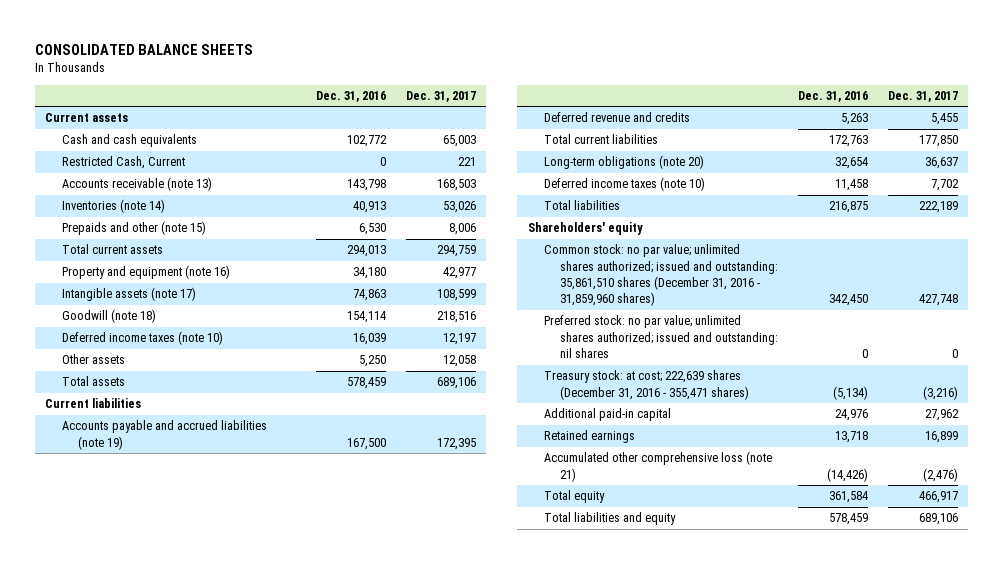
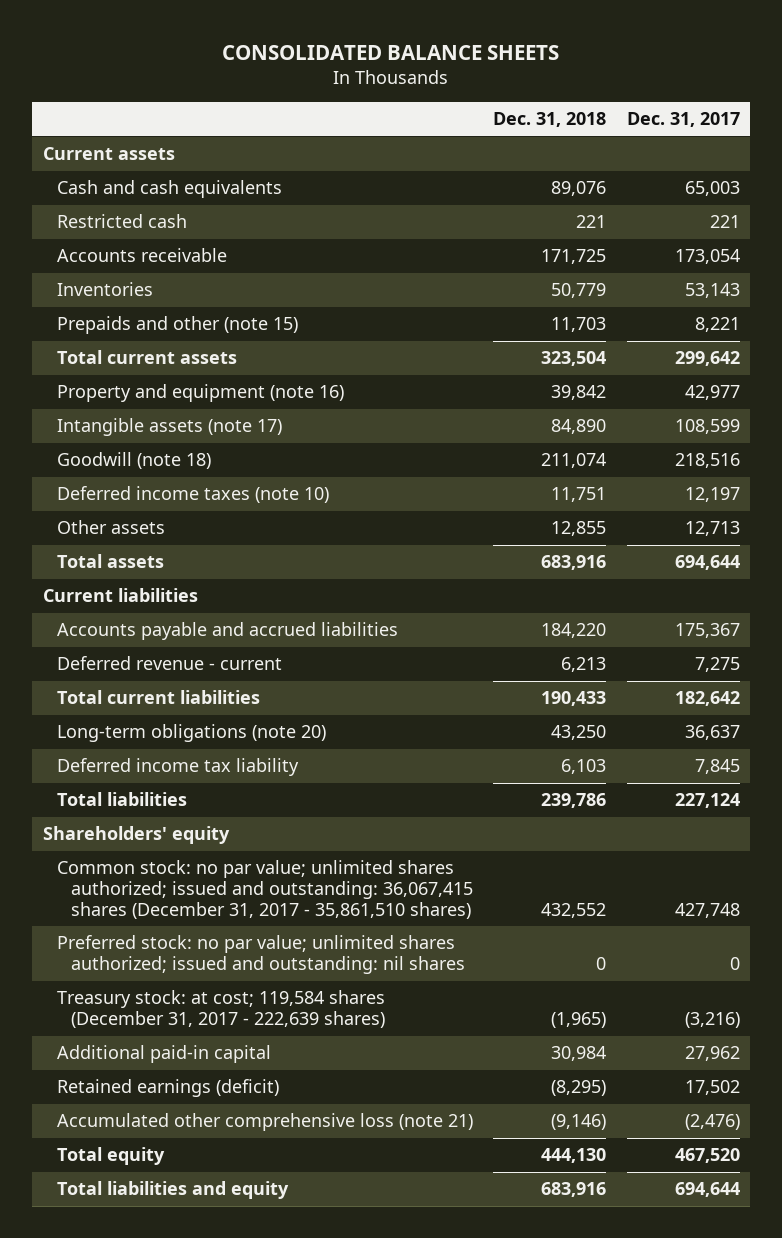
[315,91,386,103] Dec. 31, 2016 -> none
none -> [493,112,607,128] Dec. 31, 2018
[61,156,185,170] Restricted Cash, Current -> [56,214,187,229] Restricted cash
[61,177,212,192] Accounts receivable (note 13) -> [56,248,227,263] Accounts receivable
[436,179,476,192] 168,503 -> [674,249,740,265] 173,054
[61,199,165,214] Inventories (note 14) -> [56,282,153,297] Inventories
[442,201,476,214] 53,026 -> [684,283,740,299] 53,143
[448,223,476,236] 8,006 -> [694,317,740,333] 8,221
[436,245,476,258] 294,759 -> [674,351,740,367] 299,642
[442,355,476,368] 12,058 -> [684,521,740,537] 12,713
[436,377,476,390] 689,106 -> [674,555,740,571] 694,644
[543,112,690,123] Deferred revenue and credits -> none
[61,420,267,450] Accounts payable and accrued liabilities (note 19) -> [56,622,398,641] Accounts payable and accrued liabilities
[436,437,476,450] 172,395 -> [674,623,740,639] 175,367
none -> [56,656,282,671] Deferred revenue - current
[918,135,958,148] 177,850 -> [674,691,740,707] 182,642
[543,177,705,192] Deferred income taxes (note 10) -> [56,758,299,777] Deferred income tax liability
[930,179,959,192] 7,702 -> [694,759,740,775] 7,845
[918,201,958,214] 222,189 -> [674,793,740,809] 227,124
[543,244,778,307] Common stock: no par value; unlimited shares authorized; issued and outstanding: 35,861,510 shares (December 31, 2016 - 31,859,960 shares) -> [56,860,473,919] Common stock: no par value; unlimited shares authorized; issued and outstanding: 36,067,415 shares (December 31, 2017 - 35,861,510 shares)
[543,370,749,400] Treasury stock: at cost; 222,639 shares (December 31, 2016 - 355,471 shares) -> [56,990,385,1029] Treasury stock: at cost; 119,584 shares (December 31, 2017 - 222,639 shares)
[543,430,635,444] Retained earnings -> [56,1079,279,1098] Retained earnings (deficit)
[924,431,958,444] 16,899 -> [684,1080,740,1096] 17,502
[918,491,958,504] 466,917 -> [674,1148,740,1164] 467,520
[918,513,958,526] 689,106 -> [674,1182,740,1198] 694,644

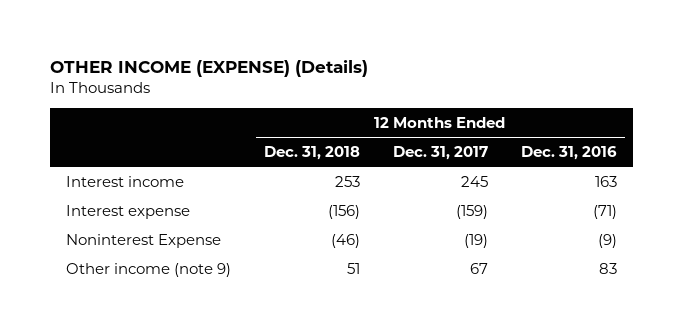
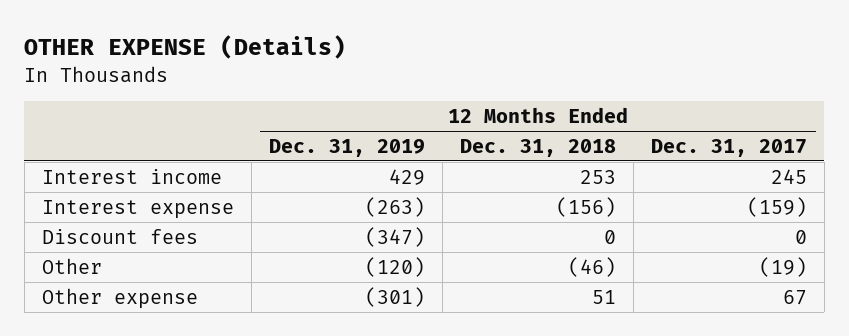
[49,60,368,78] OTHER INCOME (EXPENSE) (Details) -> [24,35,347,60] OTHER EXPENSE (Details)
[520,145,617,160] Dec. 31, 2016 -> none
none -> [268,138,425,157] Dec. 31, 2019
none -> [41,228,198,244] Discount fees
[66,233,222,248] Noninterest Expense -> [41,257,102,274] Other
[66,262,232,277] Other income (note 9) -> [41,287,198,309] Other expense

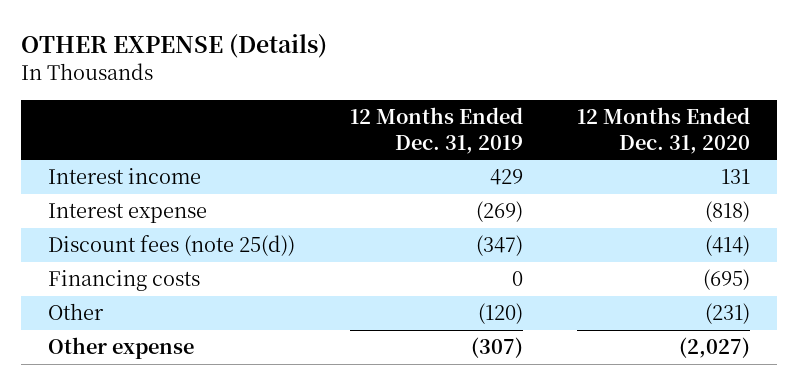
[459,138,616,157] Dec. 31, 2018 -> none
[650,138,807,157] Dec. 31, 2017 -> none
none -> [576,107,750,154] 12 Months Ended Dec. 31, 2020
[364,196,425,217] (263) -> [475,201,523,223] (269)
[41,228,198,244] Discount fees -> [48,235,296,257] Discount fees (note 25(d))
none -> [48,270,201,292] Financing costs
[364,286,425,307] (301) -> [470,337,523,359] (307)

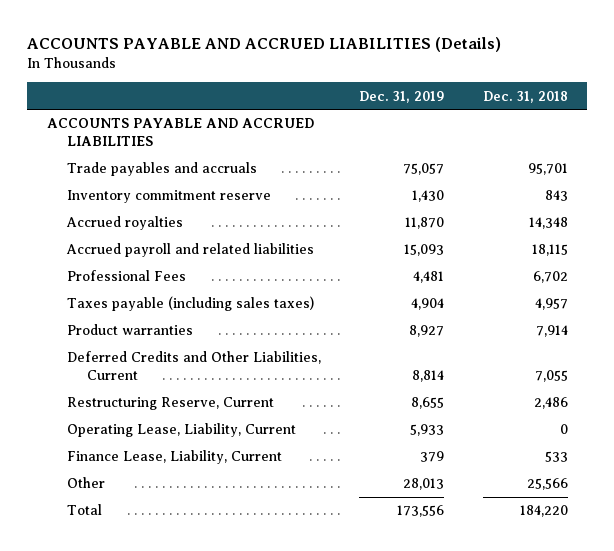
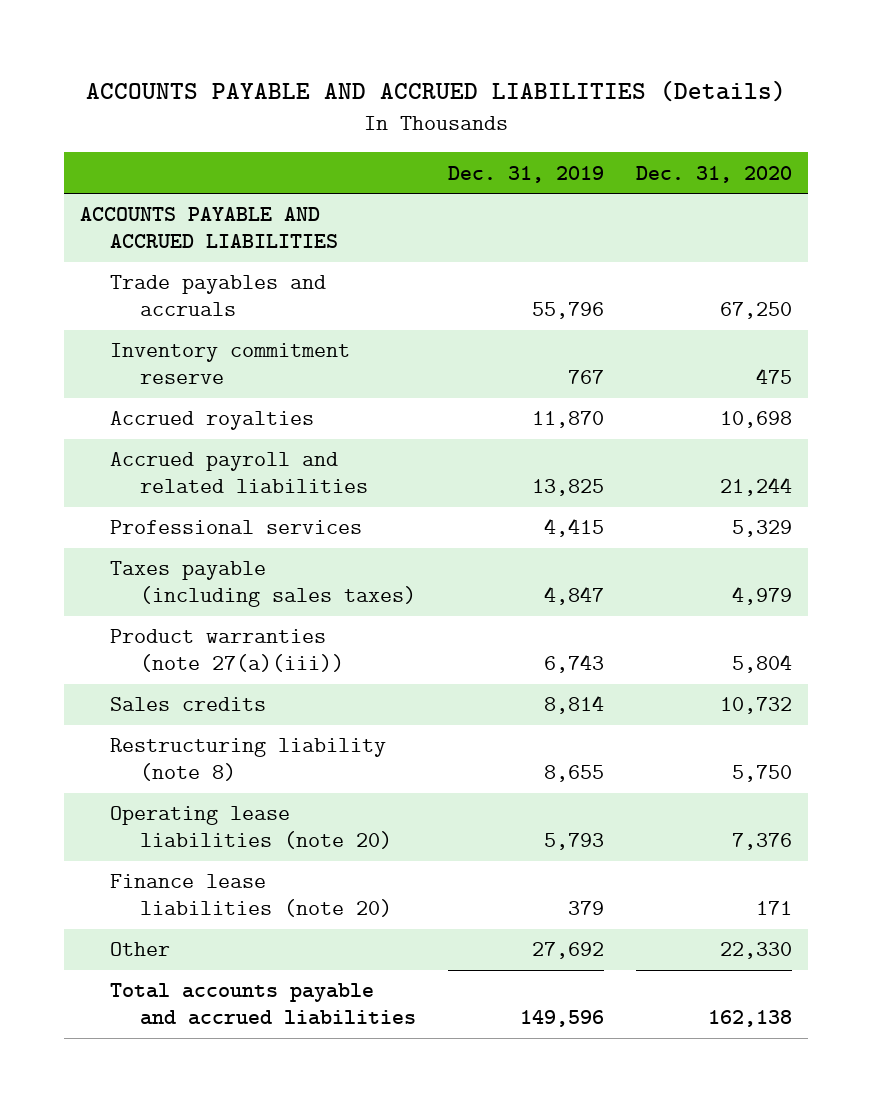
[482,90,568,103] Dec. 31, 2018 -> none
none -> [635,165,792,183] Dec. 31, 2020
[403,163,445,176] 75,057 -> [532,302,605,320] 55,796
[412,190,445,203] 1,430 -> [568,370,605,385] 767
[66,504,102,516] Total -> none
[404,244,445,257] 15,093 -> [532,479,605,497] 13,825
[66,270,186,282] Professional Fees -> [110,520,363,535] Professional services
[413,271,445,284] 4,481 -> [544,518,605,538] 4,415
[411,298,445,311] 4,904 -> [544,586,605,606] 4,847
[66,324,193,336] Product warranties -> [110,629,345,673] Product warranties (note 27(a)(iii))
[409,325,445,338] 8,927 -> [544,654,605,674] 6,743
[66,351,321,380] Deferred Credits and Other Liabilities, Current -> [110,697,267,712] Sales credits
[66,397,274,411] Restructuring Reserve, Current -> [110,738,387,782] Restructuring liability (note 8)
[66,423,296,438] Operating Lease, Liability, Current -> [110,806,393,850] Operating lease liabilities (note 20)
[410,424,445,437] 5,933 -> [544,833,605,851] 5,793
[66,450,282,465] Finance Lease, Liability, Current -> [110,874,393,918] Finance lease liabilities (note 20)
[403,478,445,491] 28,013 -> [532,942,605,960] 27,692
none -> [110,983,417,1026] Total accounts payable and accrued liabilities

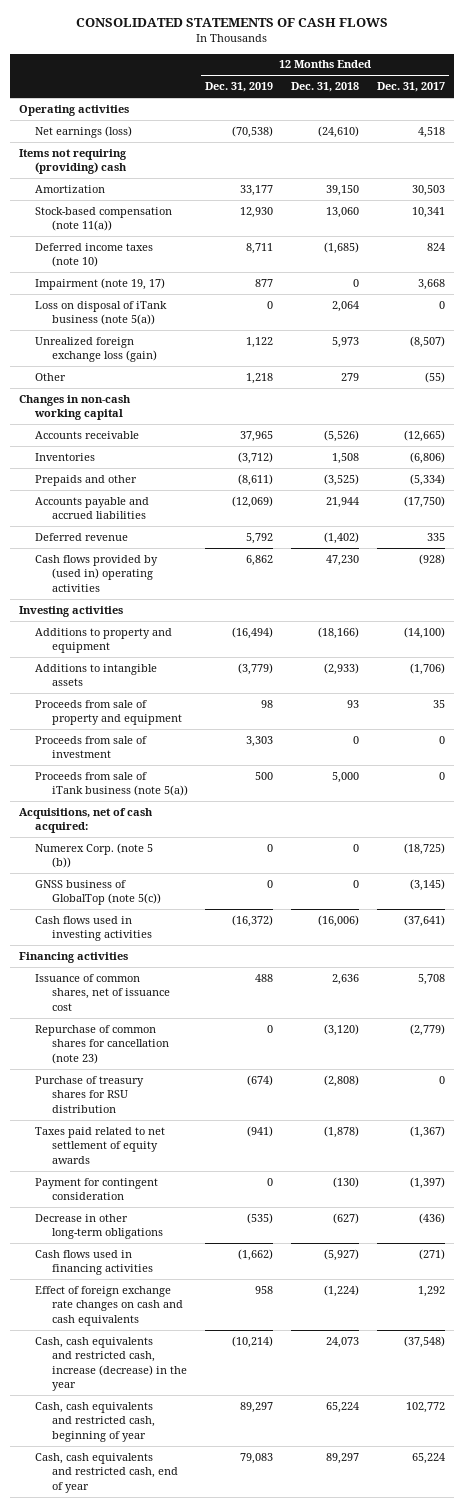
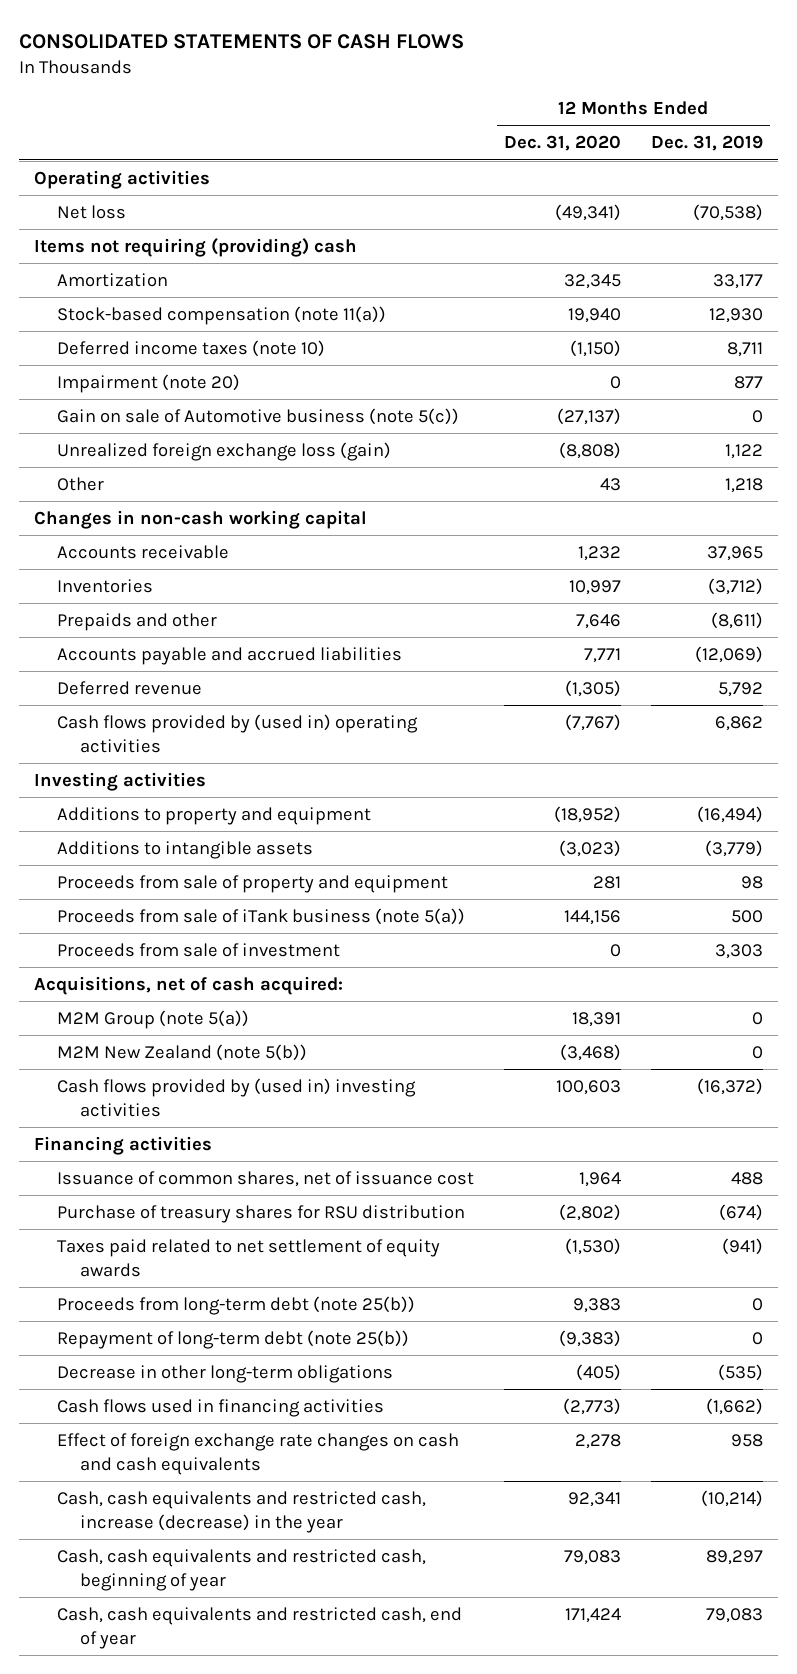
[291,82,360,93] Dec. 31, 2018 -> none
[376,82,445,93] Dec. 31, 2017 -> none
none -> [504,135,622,152] Dec. 31, 2020
[35,125,133,138] Net earnings (loss) -> [57,205,127,220] Net loss
[35,277,166,290] Impairment (note 19, 17) -> [57,374,241,394] Impairment (note 20)
[35,300,168,326] Loss on disposal of iTank business (note 5(a)) -> [57,408,460,426] Gain on sale of Automotive business (note 5(c))
[35,735,148,759] Proceeds from sale of investment -> [57,943,341,958] Proceeds from sale of investment
[35,842,154,869] Numerex Corp. (note 5 (b)) -> none
none -> [57,1010,250,1030] M2M Group (note 5(a))
[35,879,161,906] GNSS business of GlobalTop (note 5(c)) -> [57,1044,308,1062] M2M New Zealand (note 5(b))
[35,915,152,942] Cash flows used in investing activities -> [57,1078,417,1117] Cash flows provided by (used in) investing activities
[35,1024,169,1064] Repurchase of common shares for cancellation (note 23) -> none
[35,1177,159,1201] Payment for contingent consideration -> none
none -> [57,1296,416,1316] Proceeds from long-term debt (note 25(b))
none -> [57,1330,410,1350] Repayment of long-term debt (note 25(b))

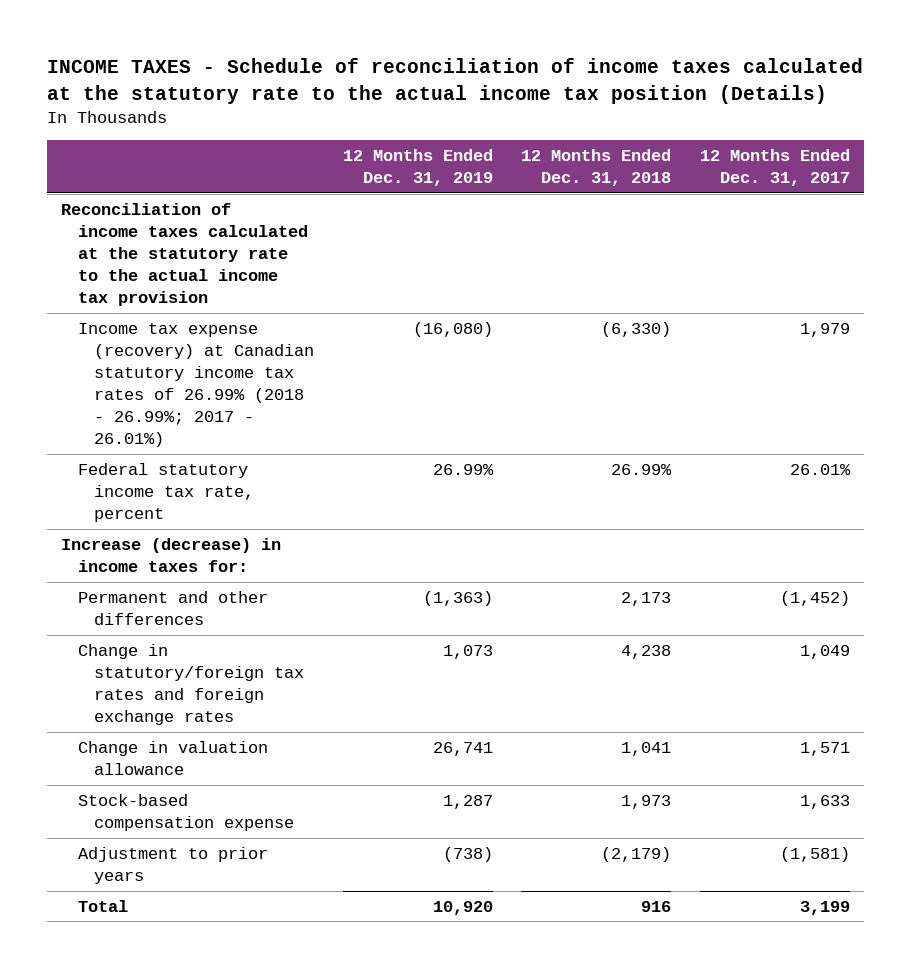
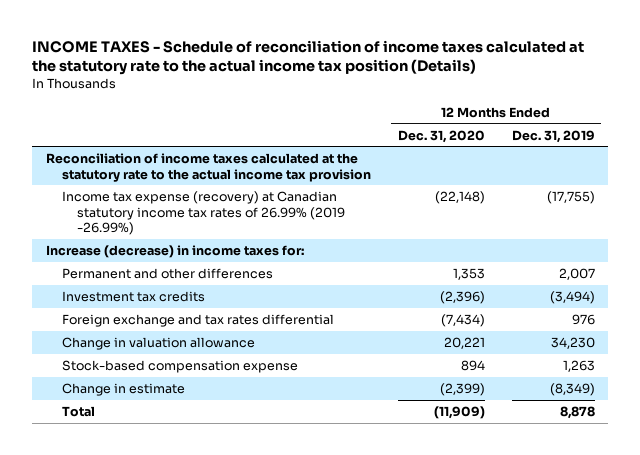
[521,149,672,187] 12 Months Ended Dec. 31, 2018 -> none
[699,149,850,187] 12 Months Ended Dec. 31, 2017 -> none
none -> [397,129,485,143] Dec. 31, 2020
[77,462,255,522] Federal statutory income tax rate, percent -> none
[77,322,315,448] Income tax expense (recovery) at Canadian statutory income tax rates of 26.99% (2018 - 26.99%; 2017 - 26.01%) -> [61,190,346,236] Income tax expense (recovery) at Canadian statutory income tax rates of 26.99% (2019 -26.99%)
[412,321,493,337] (16,080) -> [546,190,595,204] (17,755)
[77,846,268,884] Adjustment to prior years -> none
[422,590,493,606] (1,363) -> [558,267,595,280] 2,007
none -> [61,290,205,302] Investment tax credits
[77,643,305,726] Change in statutory/foreign tax rates and foreign exchange rates -> [61,313,334,327] Foreign exchange and tax rates differential
[442,644,493,659] 1,073 -> [571,313,595,325] 976
[432,741,493,756] 26,741 -> [550,336,595,349] 34,230
[442,794,493,809] 1,287 -> [562,359,595,372] 1,263
none -> [61,382,185,396] Change in estimate
[432,900,493,915] 10,920 -> [559,405,595,419] 8,878

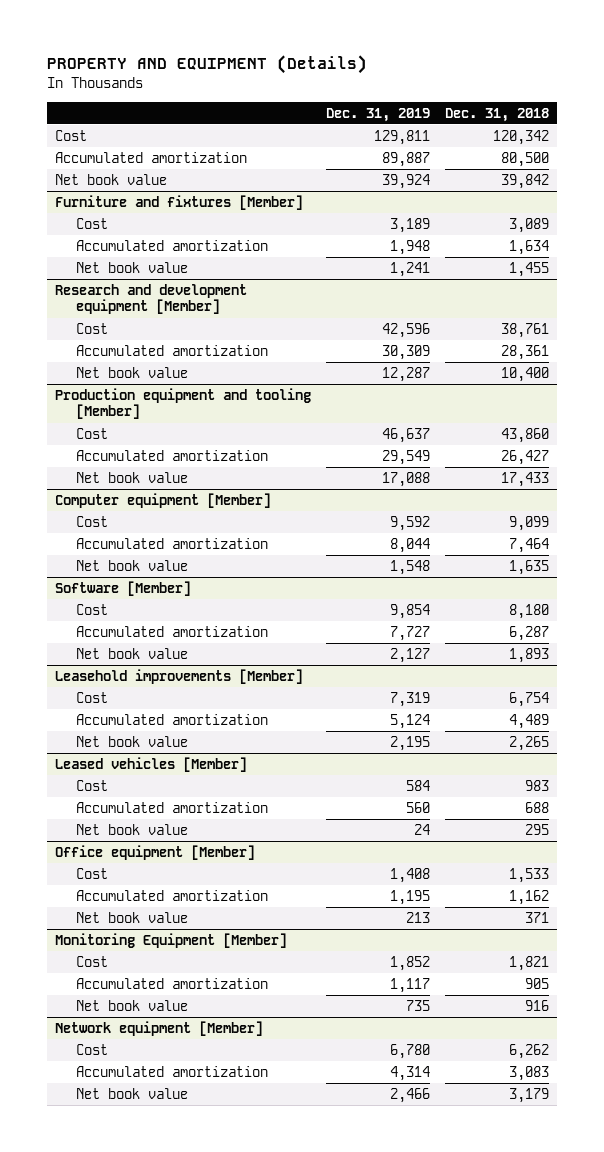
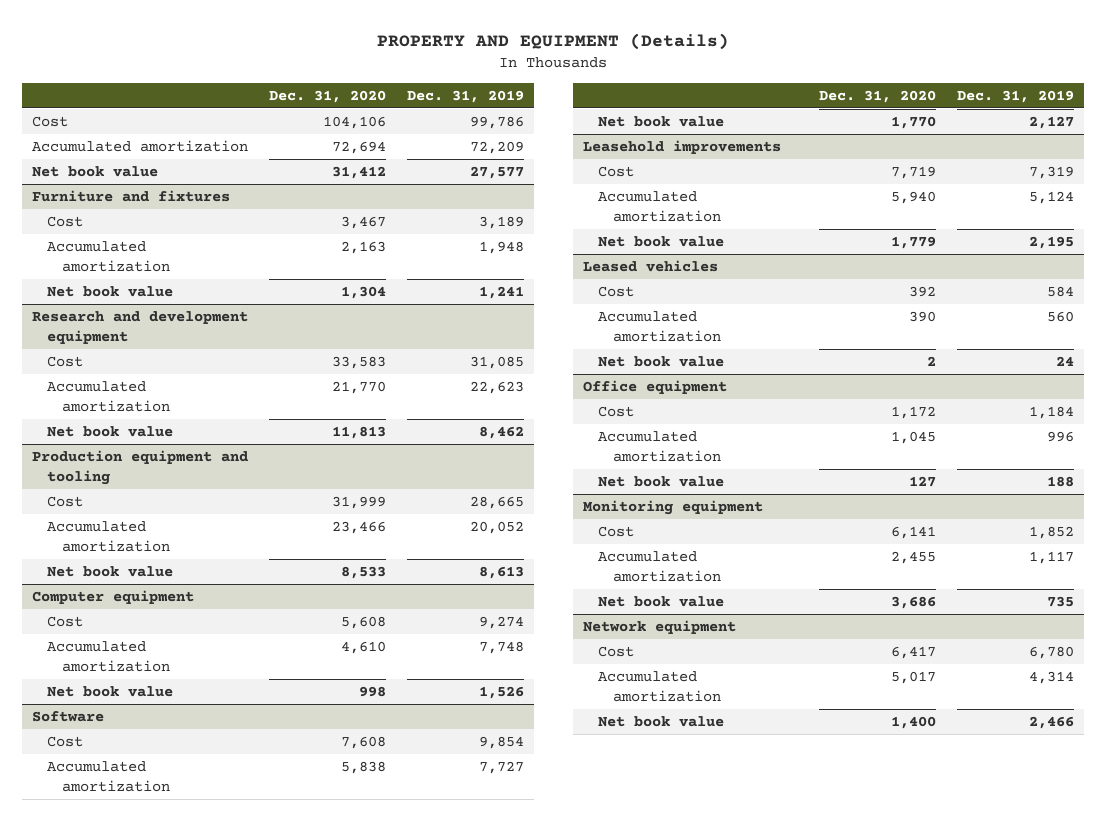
[445,107,550,122] Dec. 31, 2018 -> none
none -> [268,89,386,103] Dec. 31, 2020
[374,130,431,146] 129,811 -> [469,116,524,130] 99,786
[382,152,431,168] 89,887 -> [469,141,524,155] 72,209
[382,174,431,190] 39,924 -> [469,166,524,180] 27,577
[54,195,303,211] Furniture and fixtures [Member] -> [32,190,231,203] Furniture and fixtures
[54,284,247,315] Research and development equipment [Member] -> [32,311,249,344] Research and development equipment
[382,323,431,339] 42,596 -> [469,356,524,370] 31,085
[382,345,431,361] 30,309 -> [469,381,524,395] 22,623
[382,367,431,383] 12,287 -> [478,426,524,440] 8,462
[54,388,311,420] Production equipment and tooling [Member] -> [32,450,249,485] Production equipment and tooling
[382,428,431,444] 46,637 -> [469,496,524,510] 28,665
[382,450,431,466] 29,549 -> [469,521,524,535] 20,052
[382,472,431,488] 17,088 -> [478,566,524,580] 8,613
[54,493,271,509] Computer equipment [Member] -> [32,590,195,605] Computer equipment
[390,516,431,532] 9,592 -> [478,616,524,630] 9,274
[390,538,431,554] 8,044 -> [478,641,524,655] 7,748
[390,560,431,576] 1,548 -> [478,686,524,700] 1,526
[54,581,191,597] Software [Member] -> [32,711,105,723] Software
[54,669,303,685] Leasehold improvements [Member] -> [582,140,781,155] Leasehold improvements
[54,757,247,773] Leased vehicles [Member] -> [582,260,718,273] Leased vehicles
[54,845,255,861] Office equipment [Member] -> [582,380,727,395] Office equipment
[390,868,431,884] 1,408 -> [1029,406,1075,420] 1,184
[390,890,431,906] 1,195 -> [1047,431,1075,443] 996
[406,912,431,924] 213 -> [1047,476,1075,488] 188
[54,933,287,949] Monitoring Equipment [Member] -> [582,500,763,516] Monitoring equipment
[54,1021,263,1037] Network equipment [Member] -> [582,620,736,635] Network equipment

